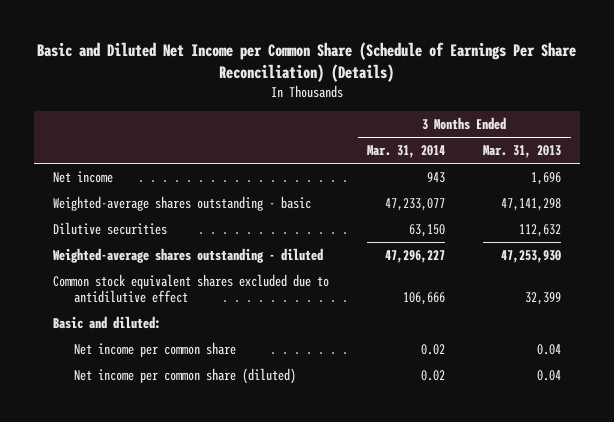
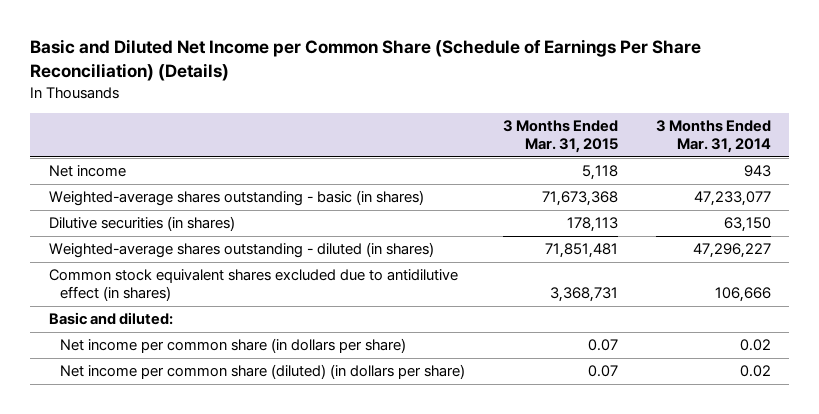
[483,145,562,159] Mar. 31, 2013 -> none
none -> [502,120,618,154] 3 Months Ended Mar. 31, 2015
[52,195,311,211] Weighted-average shares outstanding - basic -> [48,190,424,207] Weighted-average shares outstanding - basic (in shares)
[52,221,167,235] Dilutive securities -> [48,216,235,232] Dilutive securities (in shares)
[52,247,323,263] Weighted-average shares outstanding - diluted -> [48,242,434,259] Weighted-average shares outstanding - diluted (in shares)
[52,273,329,304] Common stock equivalent shares excluded due to antidilutive effect -> [48,269,458,302] Common stock equivalent shares excluded due to antidilutive effect (in shares)
[73,341,236,357] Net income per common share -> [59,338,406,354] Net income per common share (in dollars per share)
[73,367,296,384] Net income per common share (diluted) -> [59,364,465,380] Net income per common share (diluted) (in dollars per share)

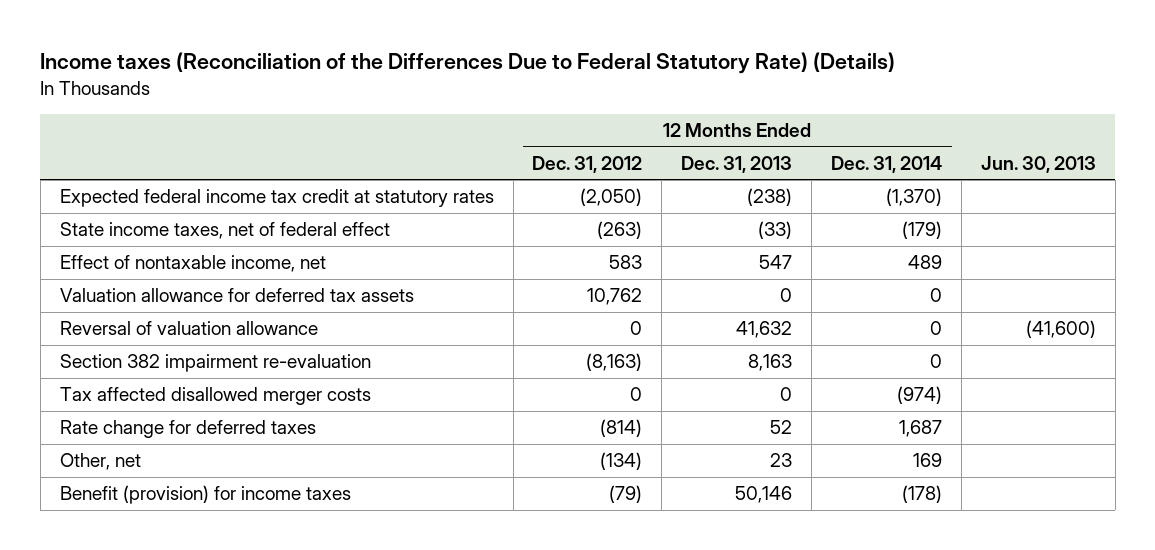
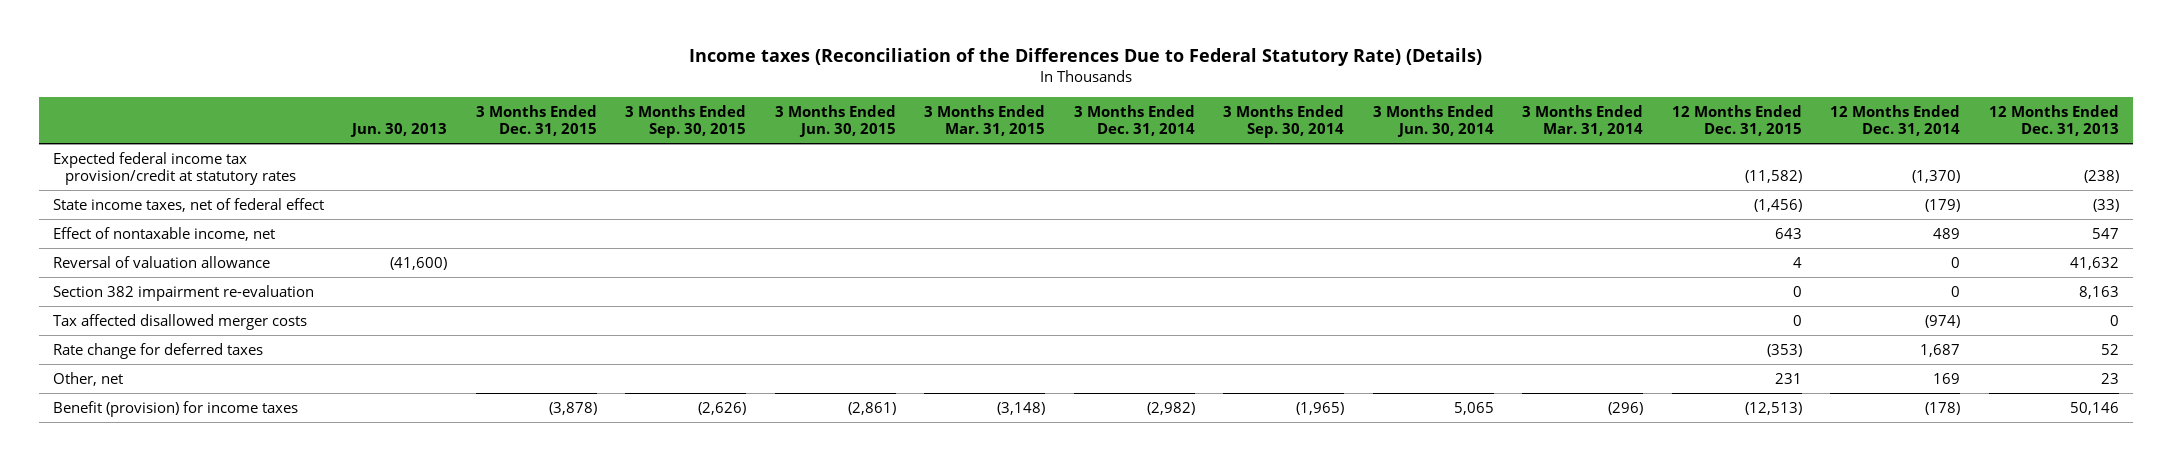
[532,155,643,173] Dec. 31, 2012 -> none
none -> [475,104,597,137] 3 Months Ended Dec. 31, 2015
none -> [625,104,747,139] 3 Months Ended Sep. 30, 2015
none -> [774,104,896,138] 3 Months Ended Jun. 30, 2015
none -> [924,104,1046,137] 3 Months Ended Mar. 31, 2015
none -> [1073,104,1195,137] 3 Months Ended Dec. 31, 2014
none -> [1223,104,1345,139] 3 Months Ended Sep. 30, 2014
none -> [1372,104,1494,138] 3 Months Ended Jun. 30, 2014
none -> [1522,104,1644,137] 3 Months Ended Mar. 31, 2014
none -> [1671,104,1802,137] 12 Months Ended Dec. 31, 2015
[59,189,494,208] Expected federal income tax credit at statutory rates -> [52,151,297,186] Expected federal income tax provision/credit at statutory rates
[59,288,414,303] Valuation allowance for deferred tax assets -> none

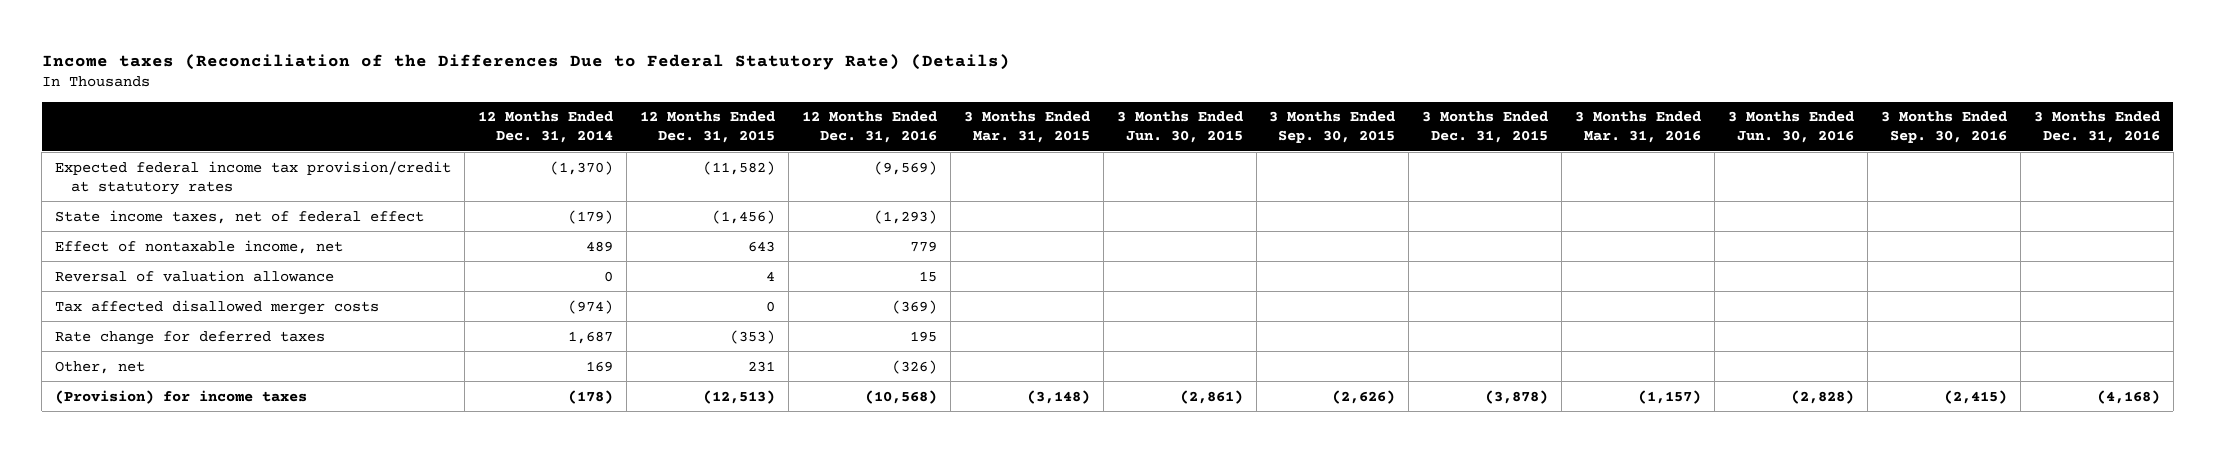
[350,123,448,138] Jun. 30, 2013 -> none
[1073,104,1195,137] 3 Months Ended Dec. 31, 2014 -> none
[1223,104,1345,139] 3 Months Ended Sep. 30, 2014 -> none
[1372,104,1494,138] 3 Months Ended Jun. 30, 2014 -> none
[1522,104,1644,137] 3 Months Ended Mar. 31, 2014 -> none
[1988,104,2119,137] 12 Months Ended Dec. 31, 2013 -> none
none -> [801,111,937,144] 12 Months Ended Dec. 31, 2016
none -> [1575,111,1702,144] 3 Months Ended Mar. 31, 2016
none -> [1728,111,1855,144] 3 Months Ended Jun. 30, 2016
none -> [1880,111,2007,144] 3 Months Ended Sep. 30, 2016
none -> [2033,111,2160,144] 3 Months Ended Dec. 31, 2016
[52,284,314,301] Section 382 impairment re-evaluation -> none
[52,400,298,417] Benefit (provision) for income taxes -> [55,389,308,404] (Provision) for income taxes

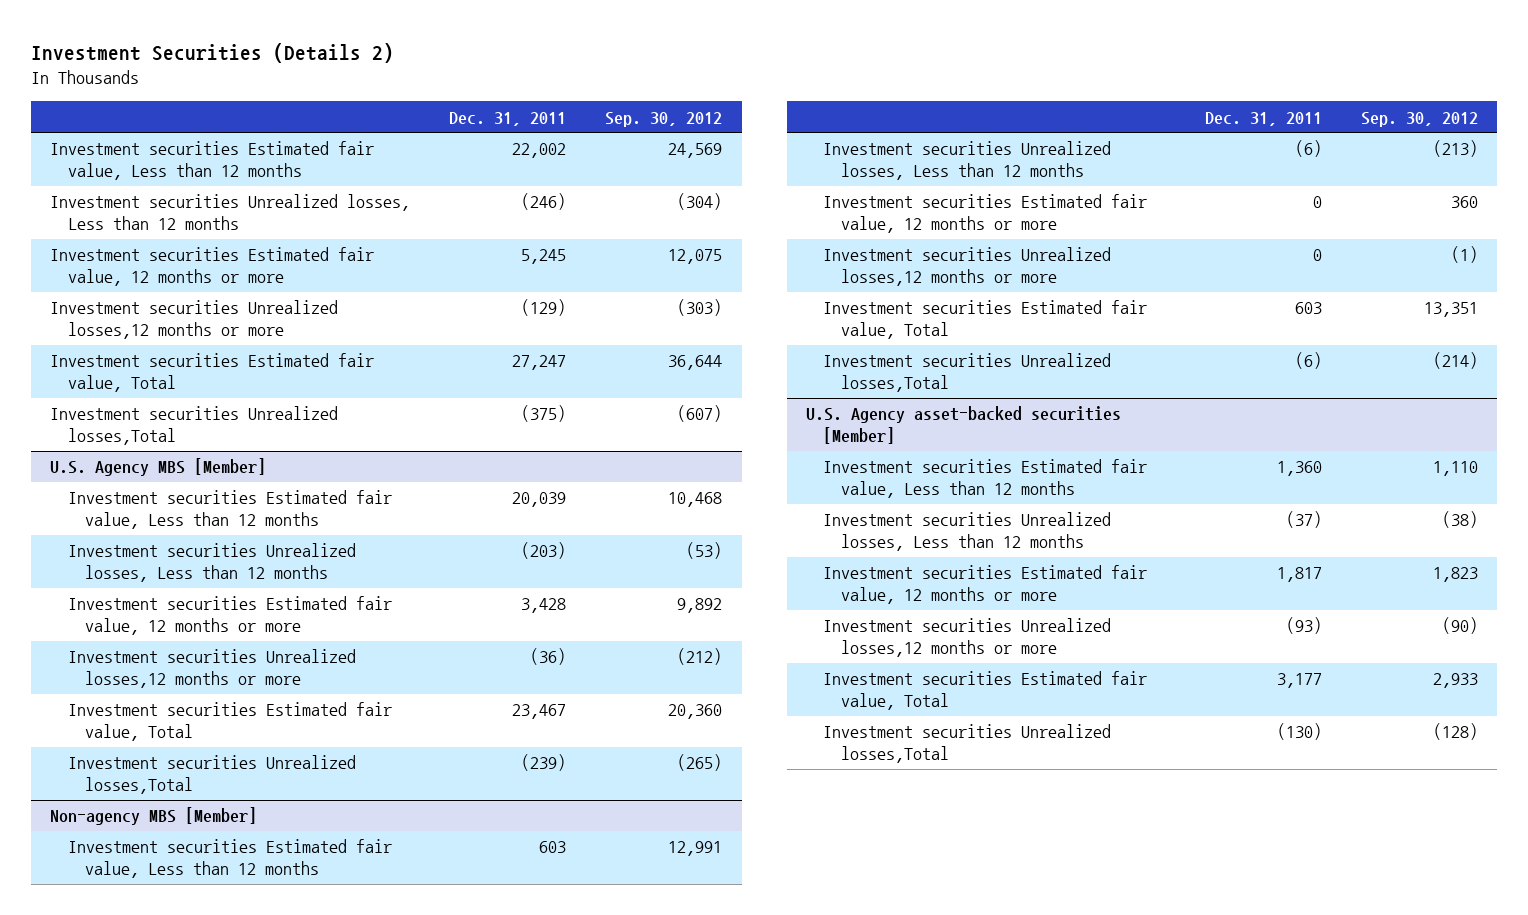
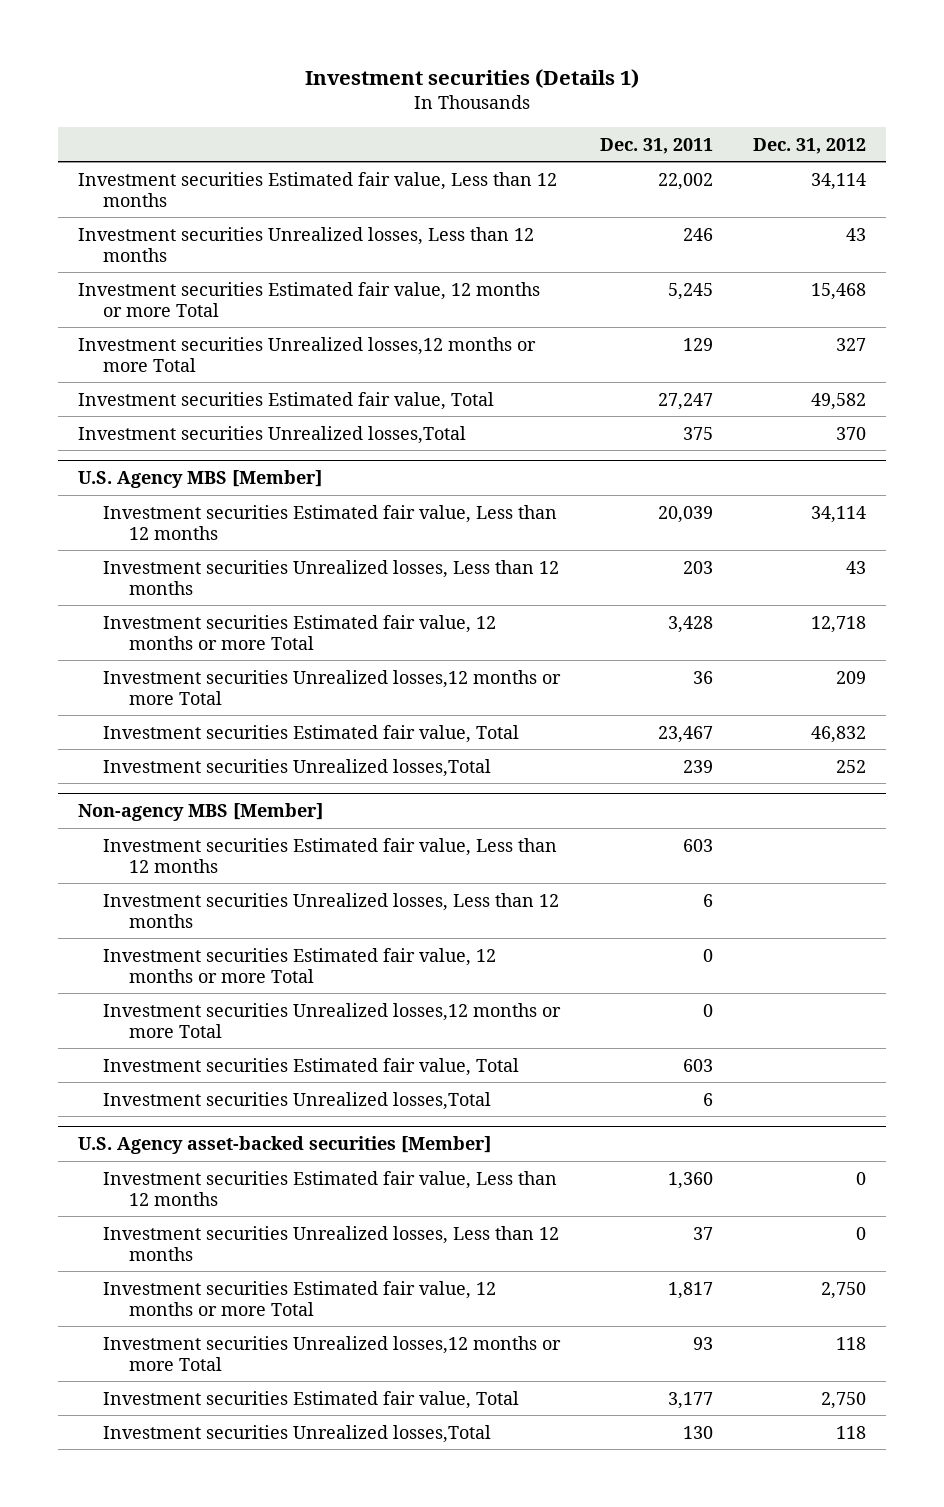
[31,43,395,64] Investment Securities (Details 2) -> [304,69,639,89] Investment securities (Details 1)
[605,111,723,127] Sep. 30, 2012 -> none
none -> [753,137,867,154] Dec. 31, 2012
[521,193,567,211] (246) -> [683,227,714,241] 246
[50,247,375,287] Investment securities Estimated fair value, 12 months or more -> [77,281,540,317] Investment securities Estimated fair value, 12 months or more Total
[50,300,339,340] Investment securities Unrealized losses,12 months or more -> [77,336,536,372] Investment securities Unrealized losses,12 months or more Total
[521,299,567,317] (129) -> [683,337,714,351] 129
[521,405,567,423] (375) -> [683,426,714,440] 375
[521,542,567,560] (203) -> [683,560,714,574] 203
[67,596,392,636] Investment securities Estimated fair value, 12 months or more -> [103,614,497,650] Investment securities Estimated fair value, 12 months or more Total
[67,649,356,689] Investment securities Unrealized losses,12 months or more -> [103,669,562,705] Investment securities Unrealized losses,12 months or more Total
[530,648,567,666] (36) -> [693,670,714,684] 36
[521,754,567,772] (239) -> [683,759,714,773] 239
[1294,140,1322,158] (6) -> [703,893,714,907] 6
[823,194,1148,234] Investment securities Estimated fair value, 12 months or more -> [103,947,497,983] Investment securities Estimated fair value, 12 months or more Total
[823,247,1112,287] Investment securities Unrealized losses,12 months or more -> [103,1002,562,1038] Investment securities Unrealized losses,12 months or more Total
[1294,352,1322,370] (6) -> [703,1092,714,1106] 6
[1285,511,1322,529] (37) -> [693,1226,714,1240] 37
[823,565,1148,605] Investment securities Estimated fair value, 12 months or more -> [103,1280,497,1316] Investment securities Estimated fair value, 12 months or more Total
[823,618,1112,658] Investment securities Unrealized losses,12 months or more -> [103,1335,562,1371] Investment securities Unrealized losses,12 months or more Total
[1285,617,1322,635] (93) -> [693,1336,714,1350] 93
[1276,723,1322,741] (130) -> [683,1425,714,1439] 130

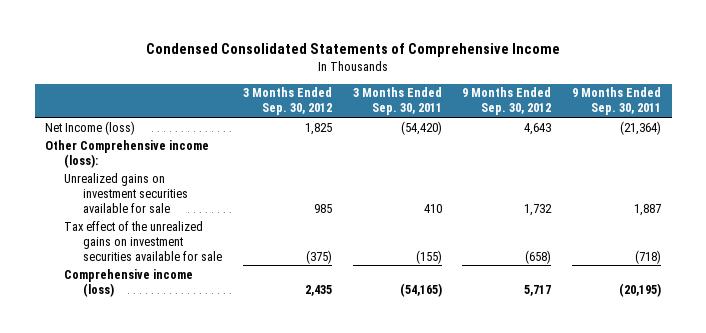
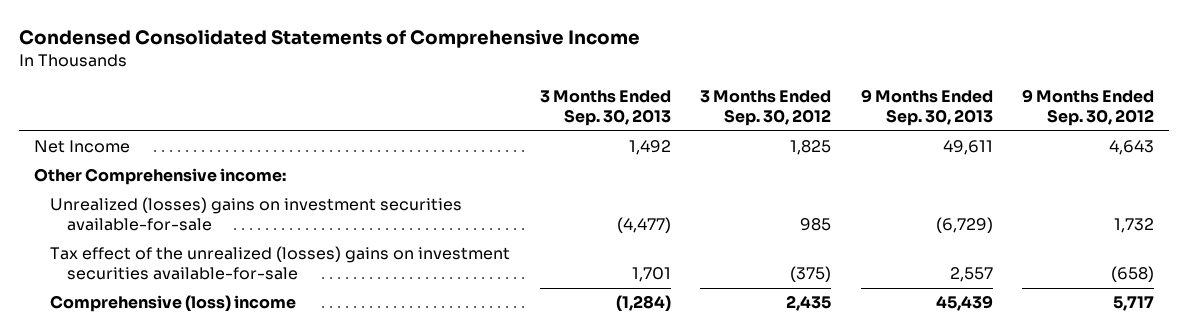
[352,87,442,116] 3 Months Ended Sep. 30, 2011 -> none
[572,87,662,116] 9 Months Ended Sep. 30, 2011 -> none
none -> [539,90,671,126] 3 Months Ended Sep. 30, 2013
none -> [860,89,993,126] 9 Months Ended Sep. 30, 2013
[45,120,136,135] Net Income (loss) -> [33,140,130,154] Net Income
[45,139,210,168] Other Comprehensive income (loss): -> [33,168,286,186] Other Comprehensive income:
[64,172,189,213] Unrealized gains on investment securities available for sale -> [50,197,463,231] Unrealized (losses) gains on investment securities available-for-sale
[64,220,223,261] Tax effect of the unrealized gains on investment securities available for sale -> [50,246,511,280] Tax effect of the unrealized (losses) gains on investment securities available-for-sale
[64,268,194,297] Comprehensive income (loss) -> [50,295,297,313] Comprehensive (loss) income

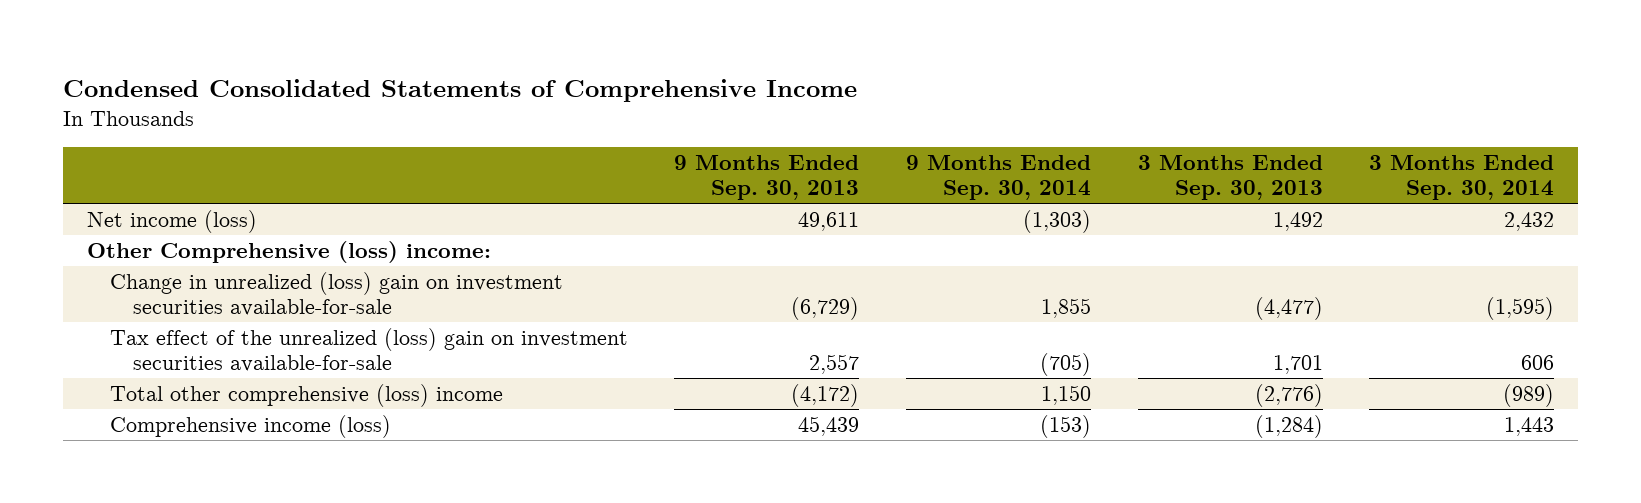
[700,90,832,126] 3 Months Ended Sep. 30, 2012 -> none
[1022,89,1155,126] 9 Months Ended Sep. 30, 2012 -> none
none -> [905,155,1091,201] 9 Months Ended Sep. 30, 2014
none -> [1369,155,1555,201] 3 Months Ended Sep. 30, 2014
[33,140,130,154] Net Income -> [86,209,257,233] Net income (loss)
[33,168,286,186] Other Comprehensive income: -> [86,240,491,263] Other Comprehensive (loss) income:
[50,197,463,231] Unrealized (losses) gains on investment securities available-for-sale -> [109,271,563,316] Change in unrealized (loss) gain on investment securities available-for-sale
[50,246,511,280] Tax effect of the unrealized (losses) gains on investment securities available-for-sale -> [109,327,628,372] Tax effect of the unrealized (loss) gain on investment securities available-for-sale
none -> [109,383,503,407] Total other comprehensive (loss) income
[50,295,297,313] Comprehensive (loss) income -> [109,414,391,438] Comprehensive income (loss)

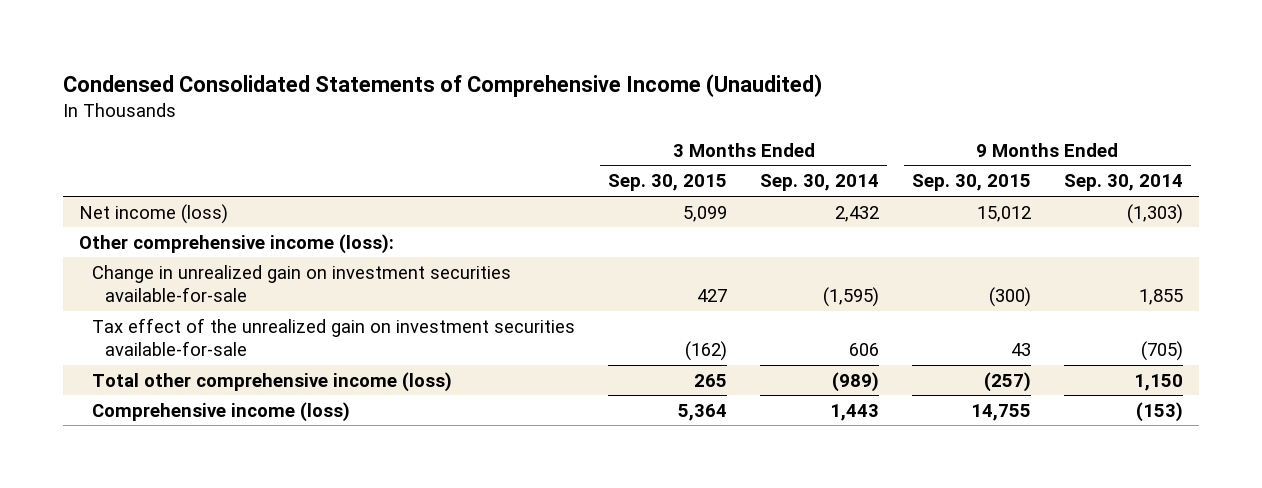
[63,78,858,102] Condensed Consolidated Statements of Comprehensive Income -> [62,73,822,97] Condensed Consolidated Statements of Comprehensive Income (Unaudited)
[674,155,860,201] 9 Months Ended Sep. 30, 2013 -> none
[1137,155,1323,201] 3 Months Ended Sep. 30, 2013 -> none
none -> [608,174,728,192] Sep. 30, 2015
none -> [911,174,1031,192] Sep. 30, 2015
[86,240,491,263] Other Comprehensive (loss) income: -> [79,233,395,254] Other comprehensive income (loss):
[109,271,563,316] Change in unrealized (loss) gain on investment securities available-for-sale -> [92,264,512,303] Change in unrealized gain on investment securities available-for-sale
[109,327,628,372] Tax effect of the unrealized (loss) gain on investment securities available-for-sale -> [92,317,576,357] Tax effect of the unrealized gain on investment securities available-for-sale
[109,383,503,407] Total other comprehensive (loss) income -> [92,371,453,392] Total other comprehensive income (loss)

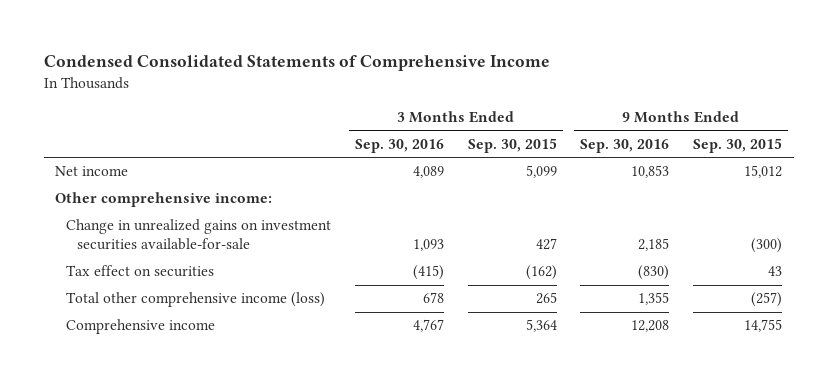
[62,73,822,97] Condensed Consolidated Statements of Comprehensive Income (Unaudited) -> [43,55,550,72] Condensed Consolidated Statements of Comprehensive Income
[759,174,879,192] Sep. 30, 2014 -> none
[1063,174,1183,192] Sep. 30, 2014 -> none
none -> [354,138,444,153] Sep. 30, 2016
none -> [580,138,670,153] Sep. 30, 2016
[79,203,229,224] Net income (loss) -> [55,166,129,177] Net income
[79,233,395,254] Other comprehensive income (loss): -> [55,192,273,208] Other comprehensive income:
[92,264,512,303] Change in unrealized gain on investment securities available-for-sale -> [66,219,332,251] Change in unrealized gains on investment securities available-for-sale
[92,317,576,357] Tax effect of the unrealized gain on investment securities available-for-sale -> [66,265,215,278] Tax effect on securities
[92,401,351,422] Comprehensive income (loss) -> [66,319,216,335] Comprehensive income

